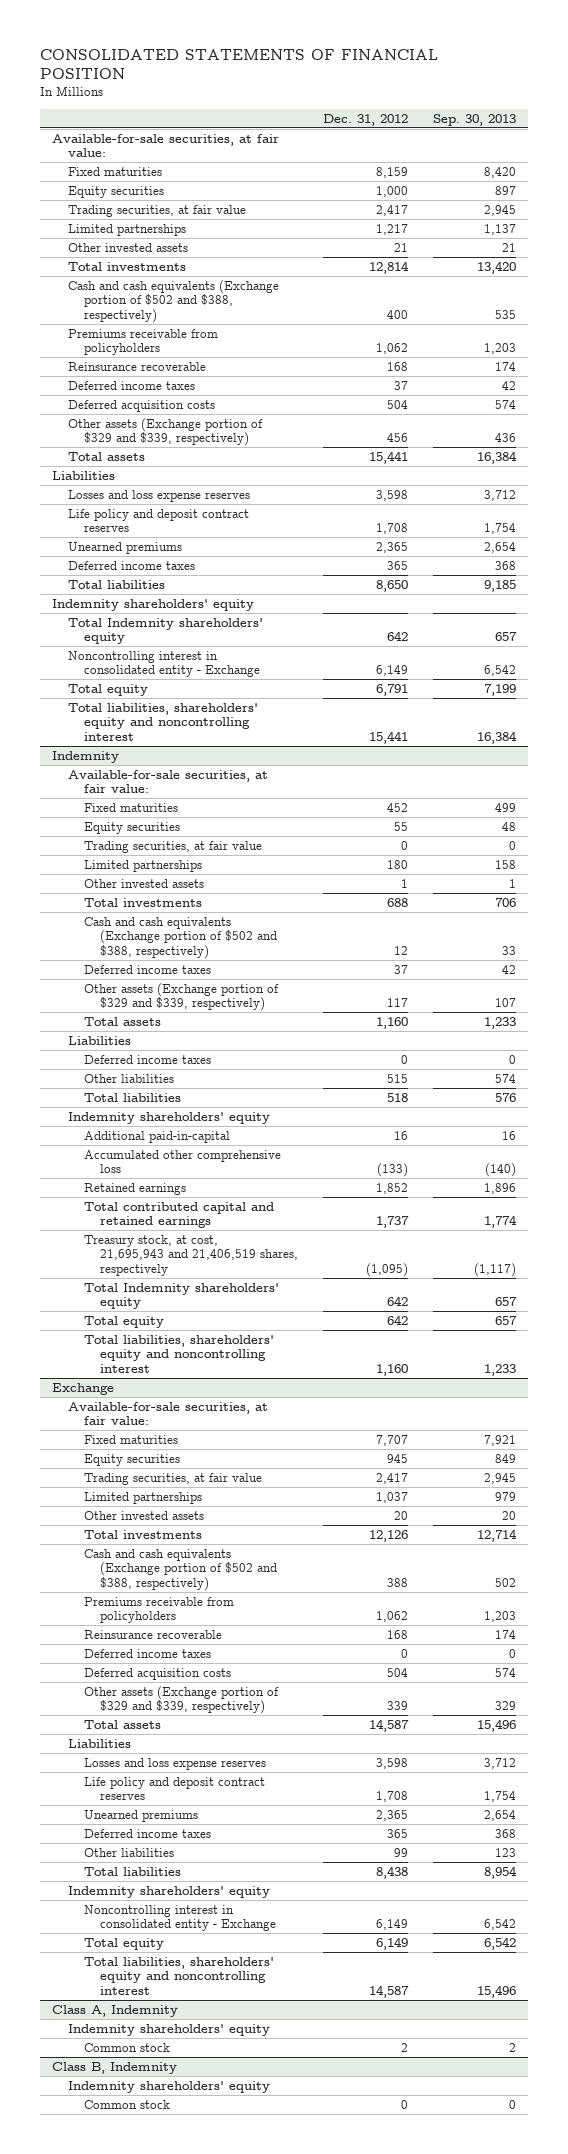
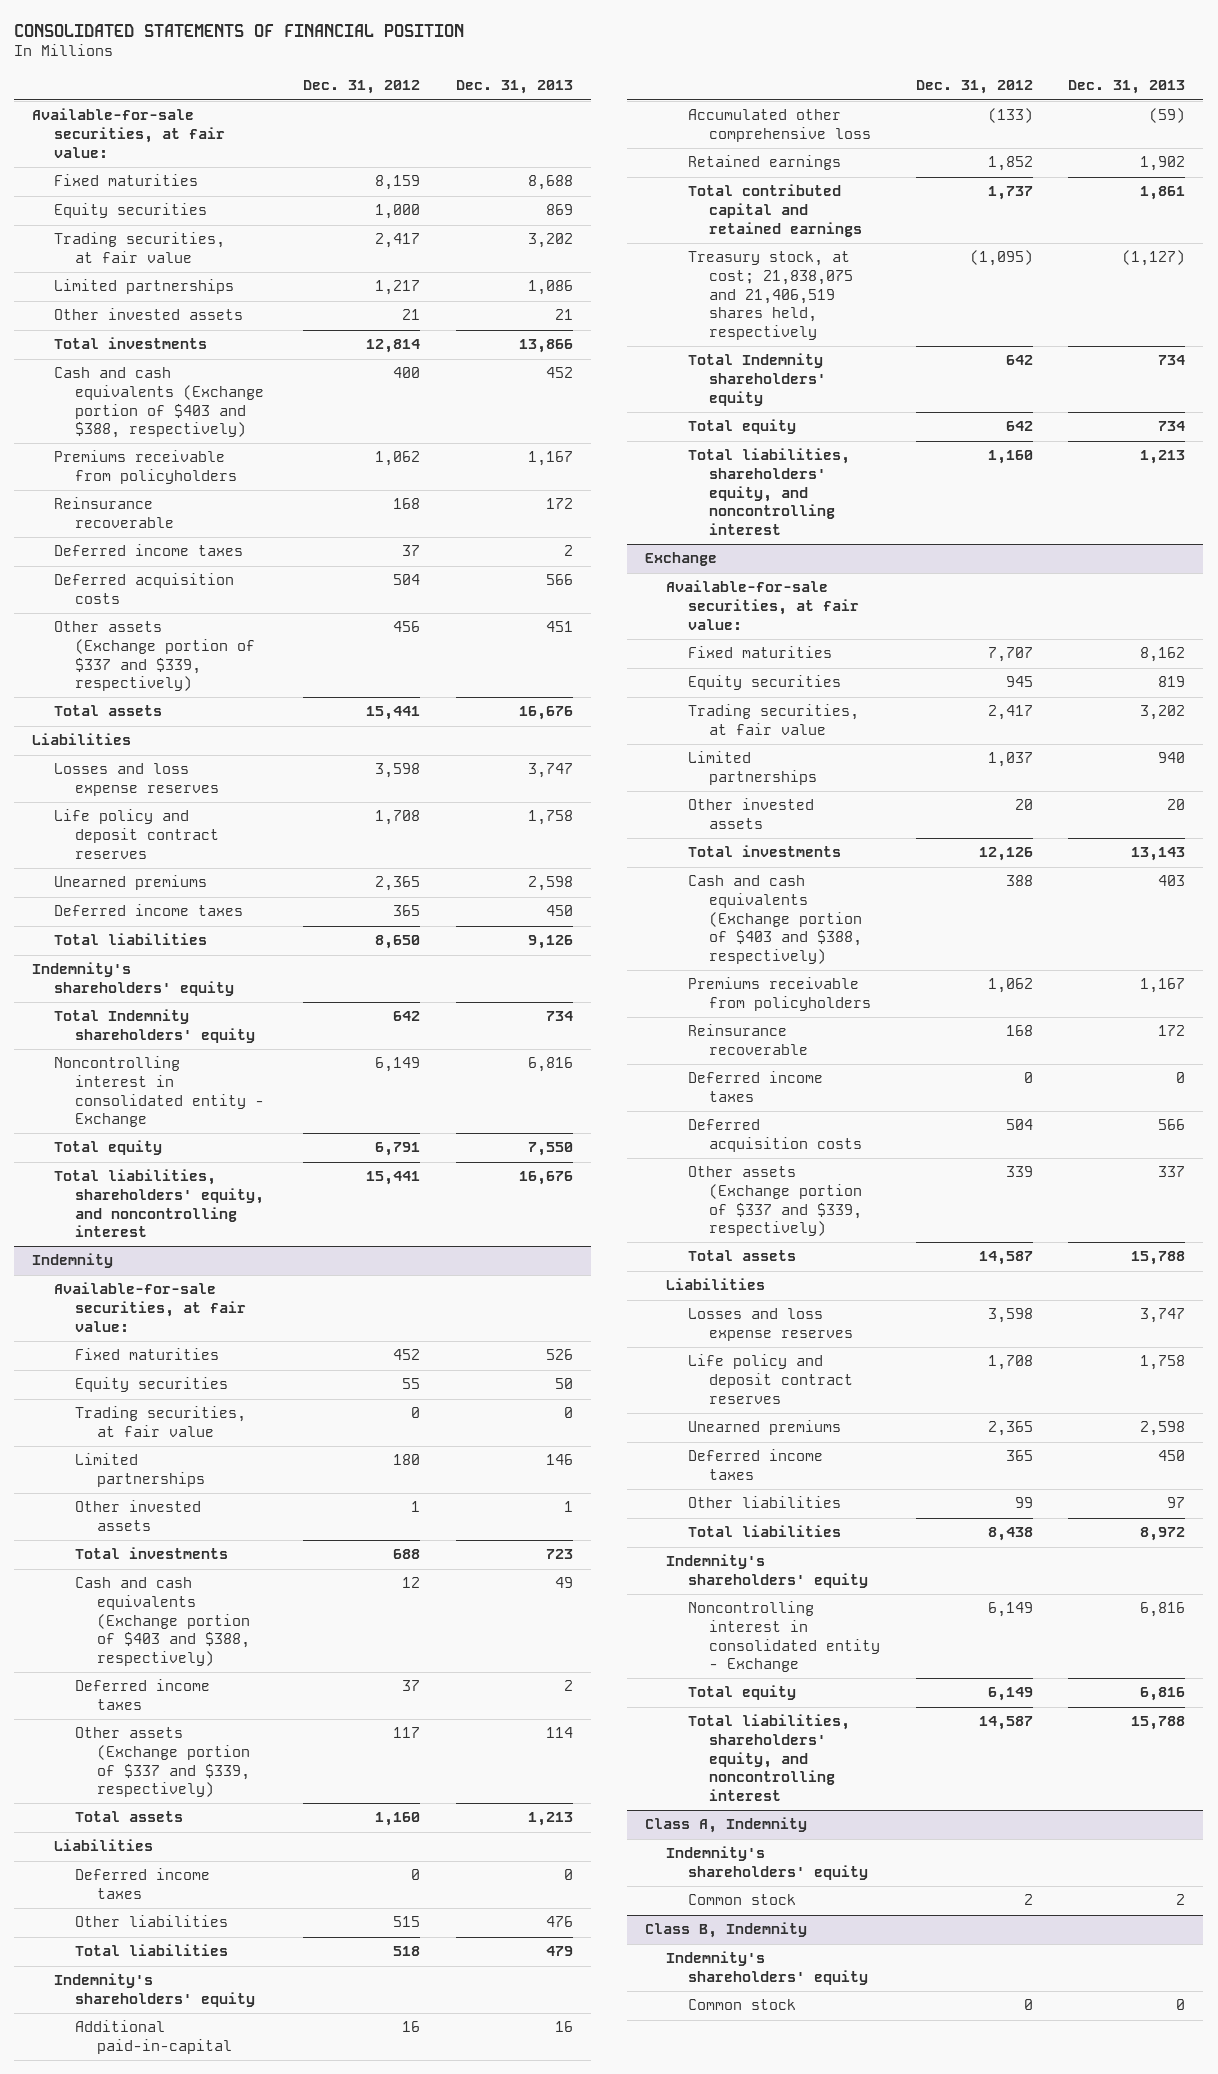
[432,113,516,126] Sep. 30, 2013 -> none
none -> [456,80,574,95] Dec. 31, 2013
[68,279,280,323] Cash and cash equivalents (Exchange portion of $502 and $388, respectively) -> [53,367,265,439] Cash and cash equivalents (Exchange portion of $403 and $388, respectively)
[68,417,264,447] Other assets (Exchange portion of $329 and $339, respectively) -> [53,621,256,692] Other assets (Exchange portion of $337 and $339, respectively)
[52,598,255,611] Indemnity shareholders' equity -> [32,962,234,997] Indemnity's shareholders' equity
[68,702,259,741] Total liabilities, shareholders' equity and noncontrolling interest -> [53,1169,265,1238] Total liabilities, shareholders' equity, and noncontrolling interest
[84,916,278,959] Cash and cash equivalents (Exchange portion of $502 and $388, respectively) -> [75,1577,250,1666] Cash and cash equivalents (Exchange portion of $403 and $388, respectively)
[84,982,280,1012] Other assets (Exchange portion of $329 and $339, respectively) -> [75,1727,250,1798] Other assets (Exchange portion of $337 and $339, respectively)
[68,1111,271,1124] Indemnity shareholders' equity -> [53,1973,256,2008] Indemnity's shareholders' equity
[84,1234,299,1276] Treasury stock, at cost, 21,695,943 and 21,406,519 shares, respectively -> [687,251,854,340] Treasury stock, at cost; 21,838,075 and 21,406,519 shares held, respectively
[84,1334,275,1373] Total liabilities, shareholders' equity and noncontrolling interest -> [687,448,850,535] Total liabilities, shareholders' equity, and noncontrolling interest
[84,1548,278,1591] Cash and cash equivalents (Exchange portion of $502 and $388, respectively) -> [687,875,863,964] Cash and cash equivalents (Exchange portion of $403 and $388, respectively)
[84,1685,280,1715] Other assets (Exchange portion of $329 and $339, respectively) -> [687,1166,863,1237] Other assets (Exchange portion of $337 and $339, respectively)
[68,1885,271,1898] Indemnity shareholders' equity -> [666,1554,868,1589] Indemnity's shareholders' equity
[84,1956,275,1995] Total liabilities, shareholders' equity and noncontrolling interest -> [687,1714,850,1801] Total liabilities, shareholders' equity, and noncontrolling interest
[68,2023,271,2036] Indemnity shareholders' equity -> [666,1846,868,1881] Indemnity's shareholders' equity
[68,2080,271,2093] Indemnity shareholders' equity -> [666,1951,868,1986] Indemnity's shareholders' equity

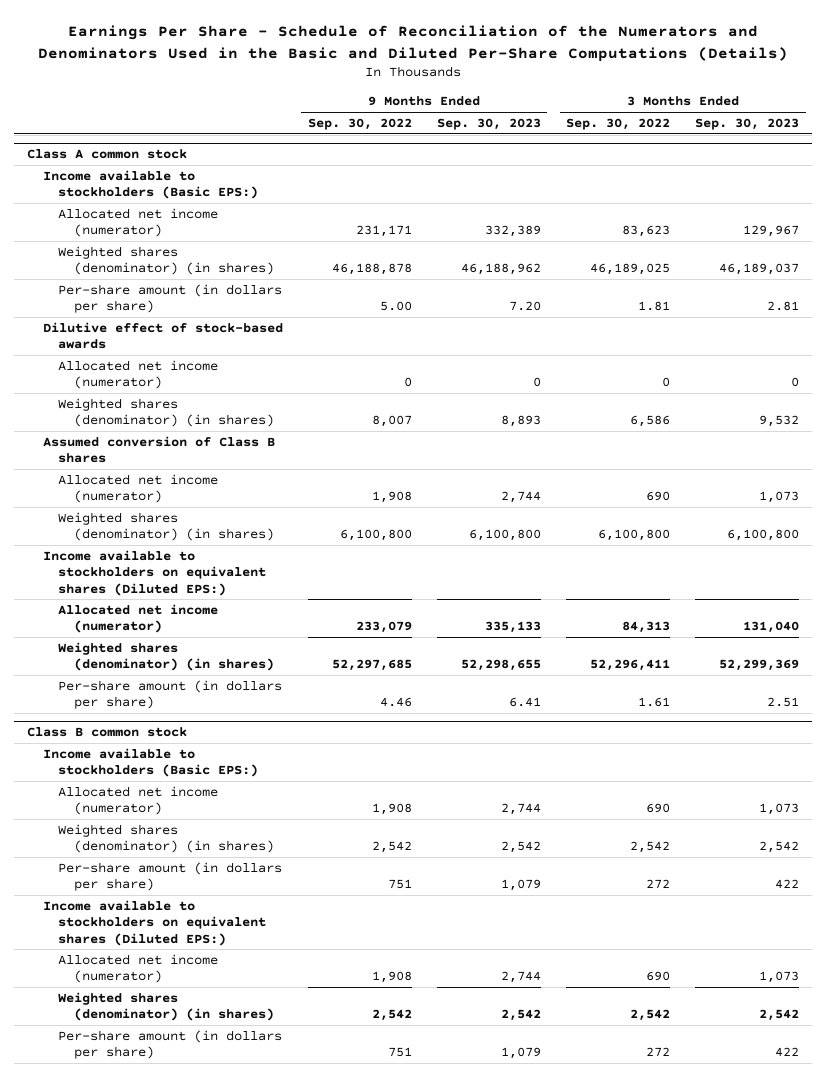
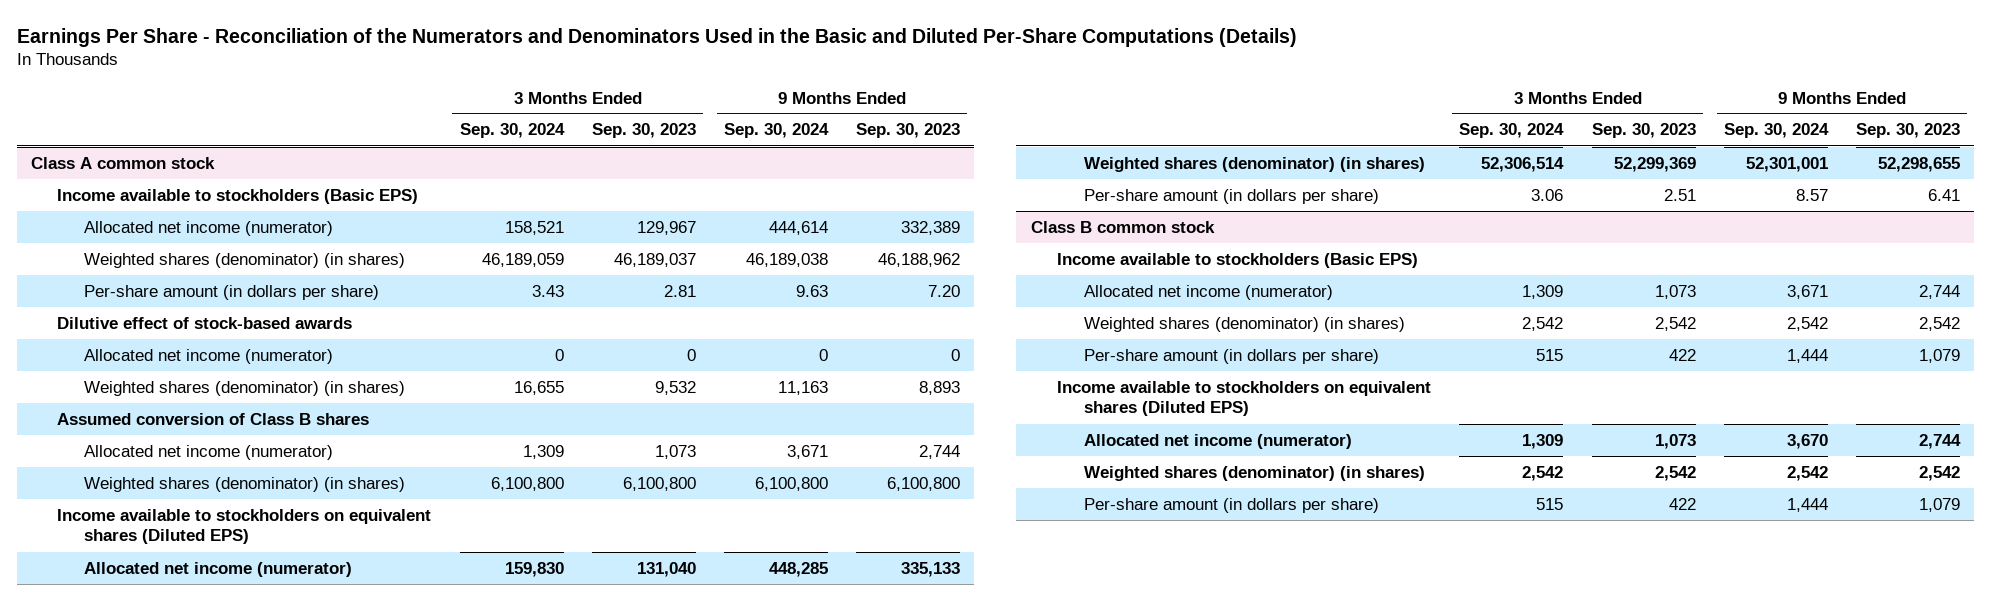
[38,24,789,62] Earnings Per Share - Schedule of Reconciliation of the Numerators and Denominators Used in the Basic and Diluted Per-Share Computations (Details) -> [16,27,1297,47] Earnings Per Share - Reconciliation of the Numerators and Denominators Used in the Basic and Diluted Per-Share Computations (Details)
[307,118,412,131] Sep. 30, 2022 -> none
[566,118,671,131] Sep. 30, 2022 -> none
none -> [459,123,565,139] Sep. 30, 2024
none -> [724,123,830,139] Sep. 30, 2024
[42,169,259,200] Income available to stockholders (Basic EPS:) -> [57,188,419,204] Income available to stockholders (Basic EPS)
[42,549,267,596] Income available to stockholders on equivalent shares (Diluted EPS:) -> [57,508,432,545] Income available to stockholders on equivalent shares (Diluted EPS)
[42,747,259,778] Income available to stockholders (Basic EPS:) -> [1057,252,1419,268] Income available to stockholders (Basic EPS)
[42,899,267,946] Income available to stockholders on equivalent shares (Diluted EPS:) -> [1057,380,1432,417] Income available to stockholders on equivalent shares (Diluted EPS)

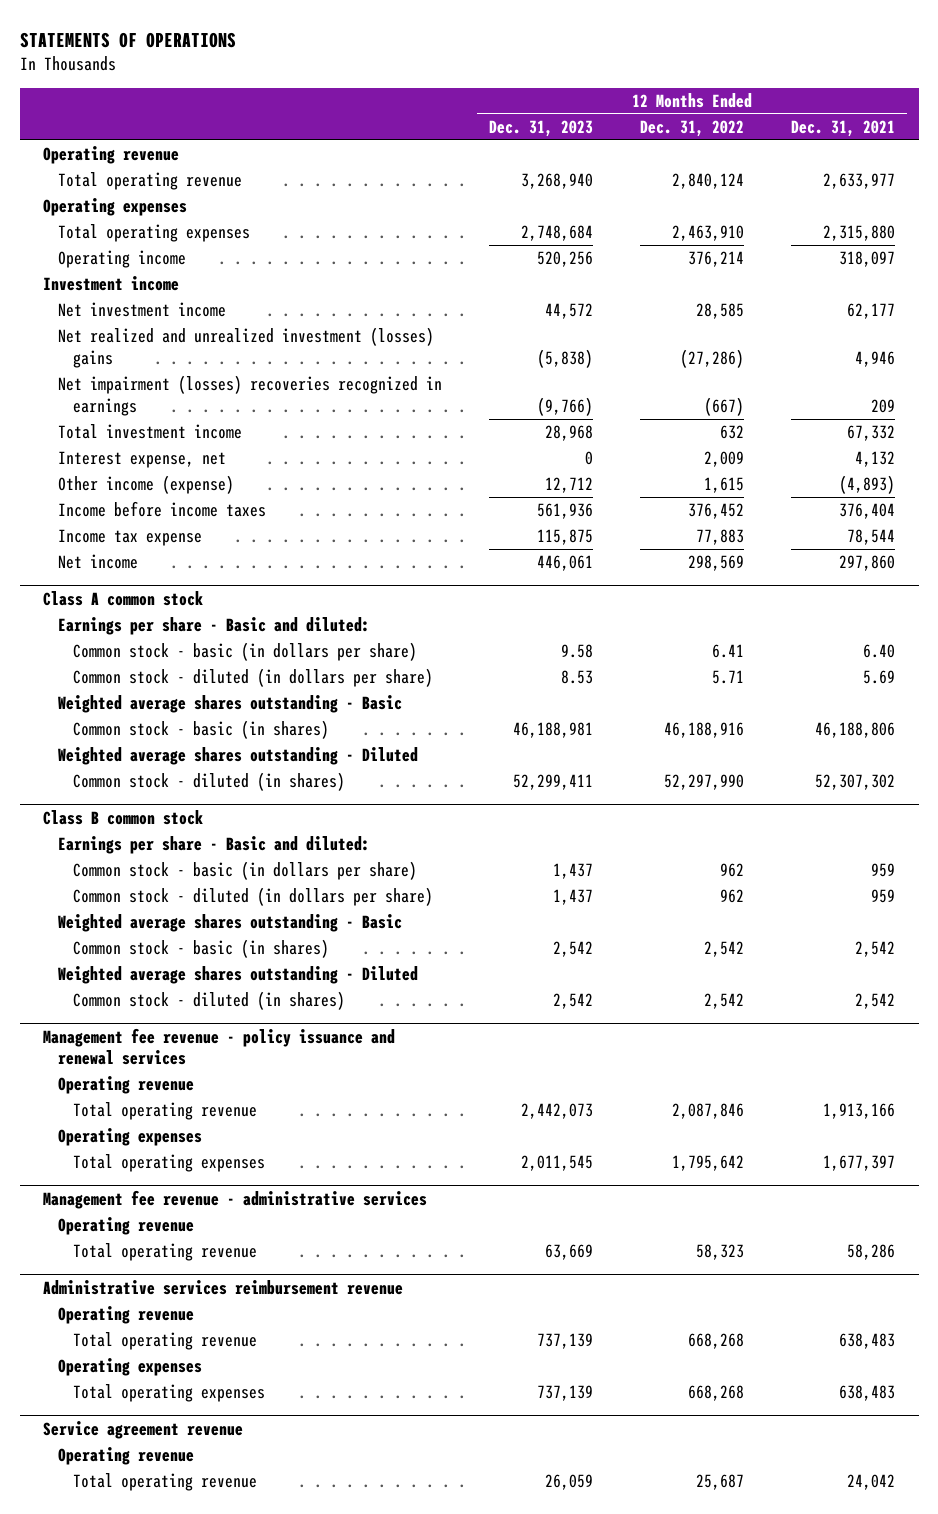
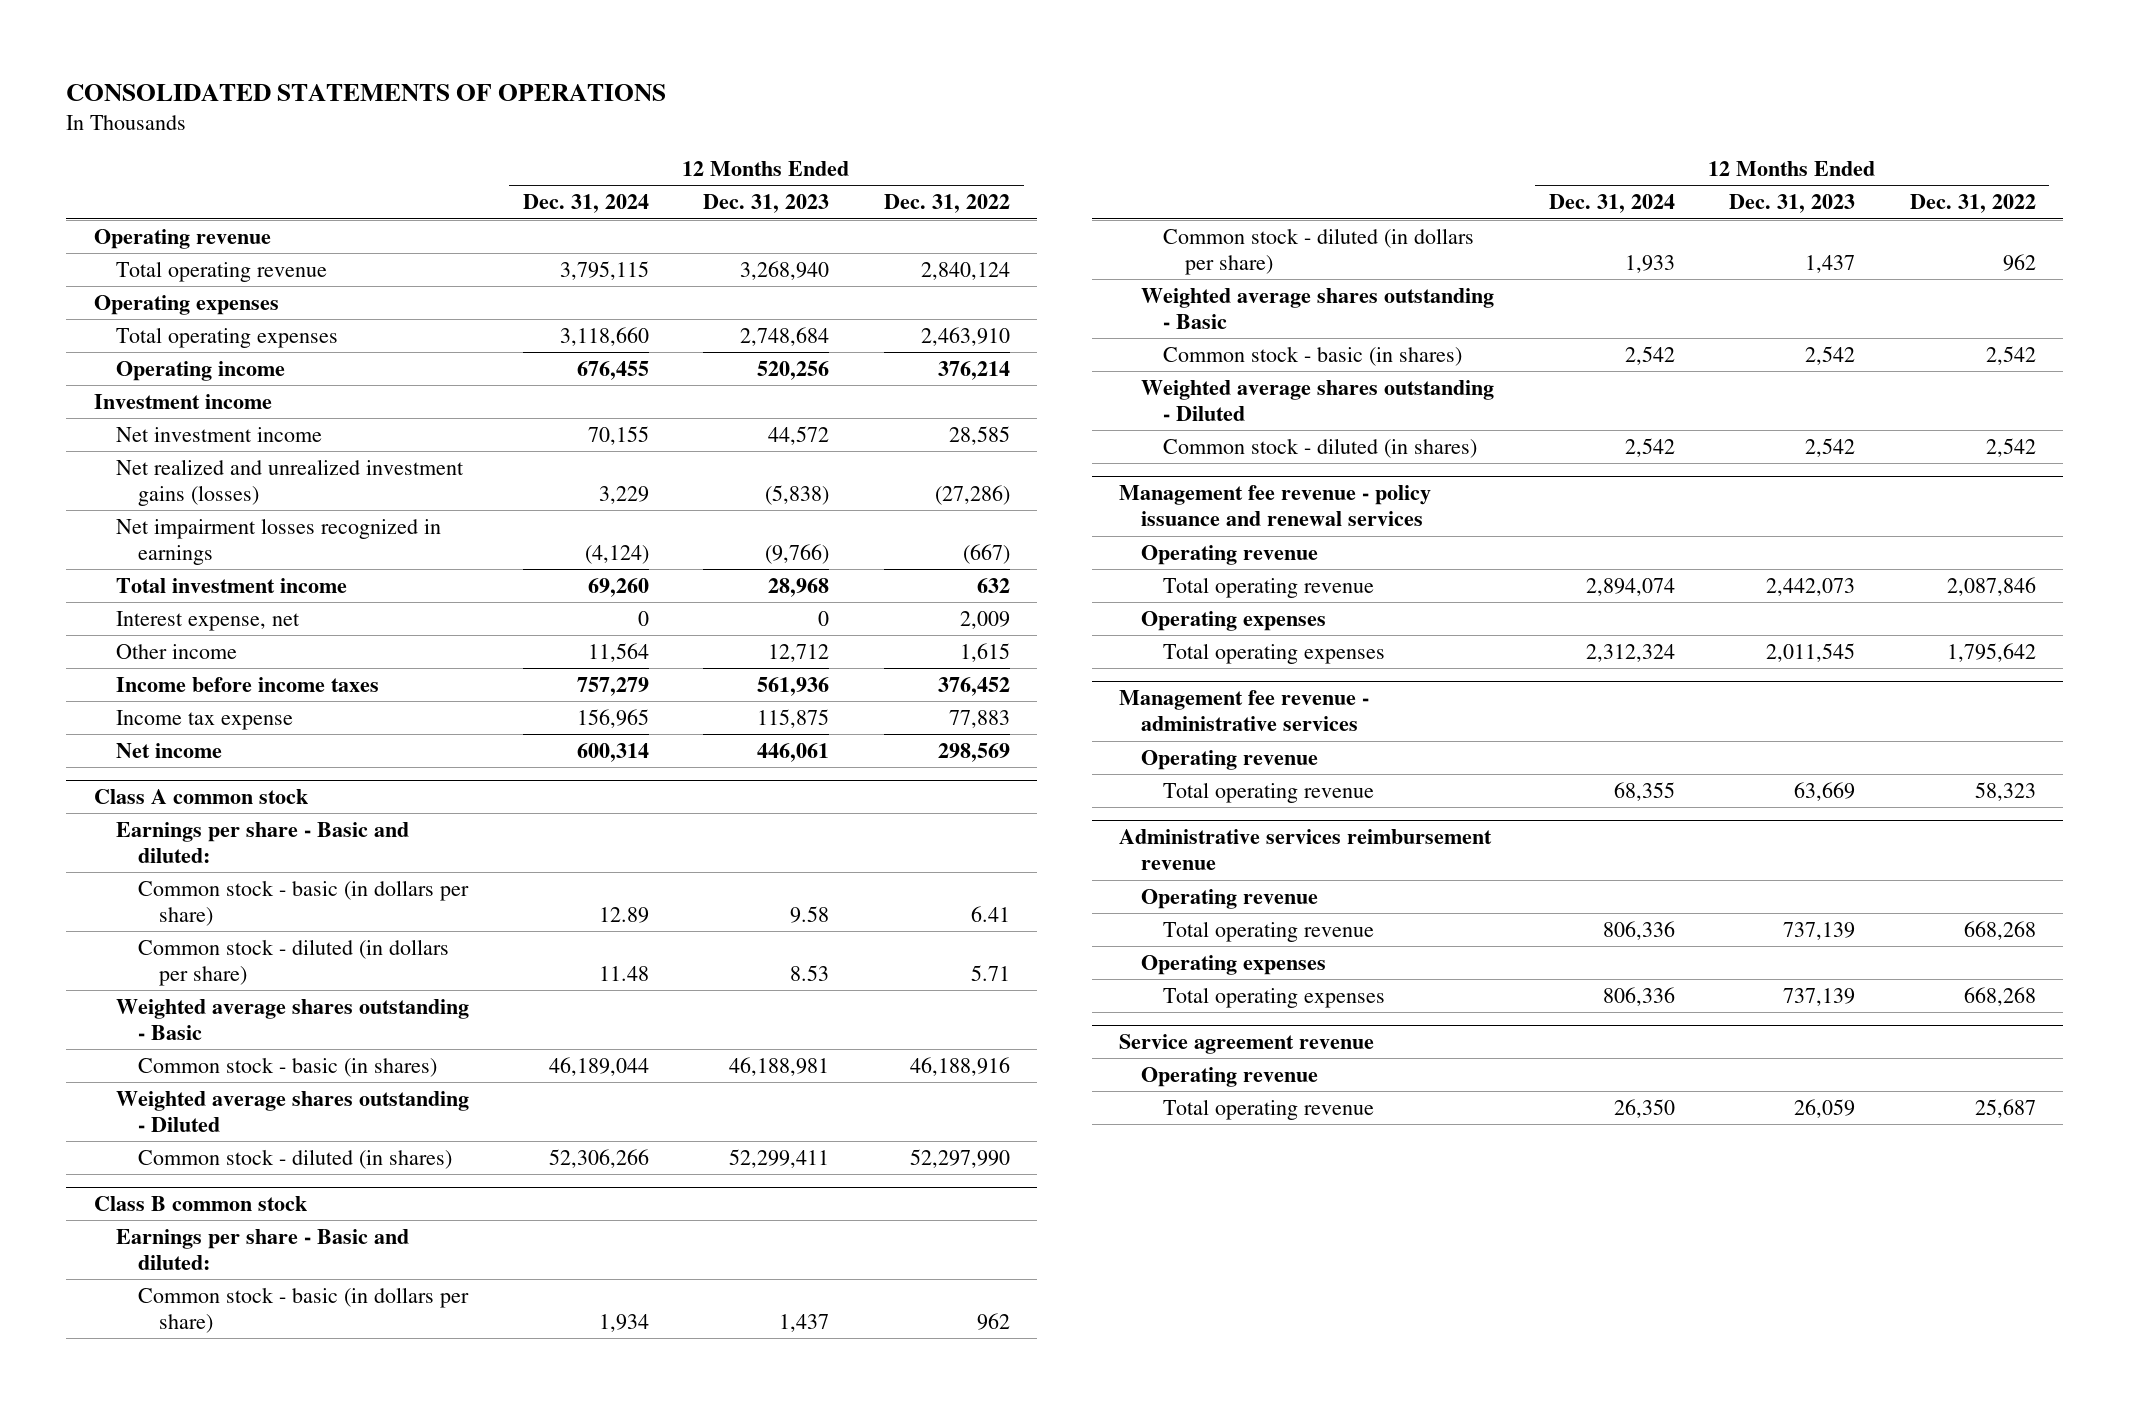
[19,31,236,48] STATEMENTS OF OPERATIONS -> [66,83,667,101] CONSOLIDATED STATEMENTS OF OPERATIONS
[791,119,896,137] Dec. 31, 2021 -> none
none -> [523,194,650,214] Dec. 31, 2024
[58,327,435,368] Net realized and unrealized investment (losses) gains -> [115,458,464,507] Net realized and unrealized investment gains (losses)
[58,375,443,416] Net impairment (losses) recoveries recognized in earnings -> [115,517,441,566] Net impairment losses recognized in earnings
[58,475,235,495] Other income (expense) -> [115,643,237,659] Other income

